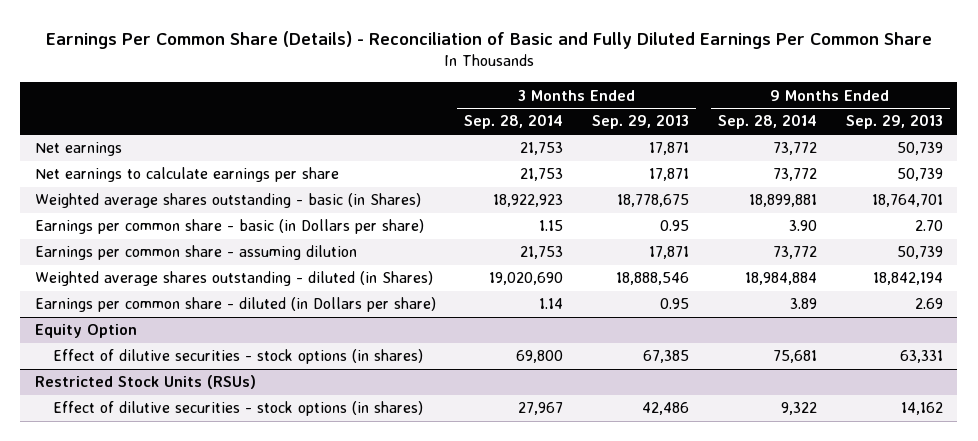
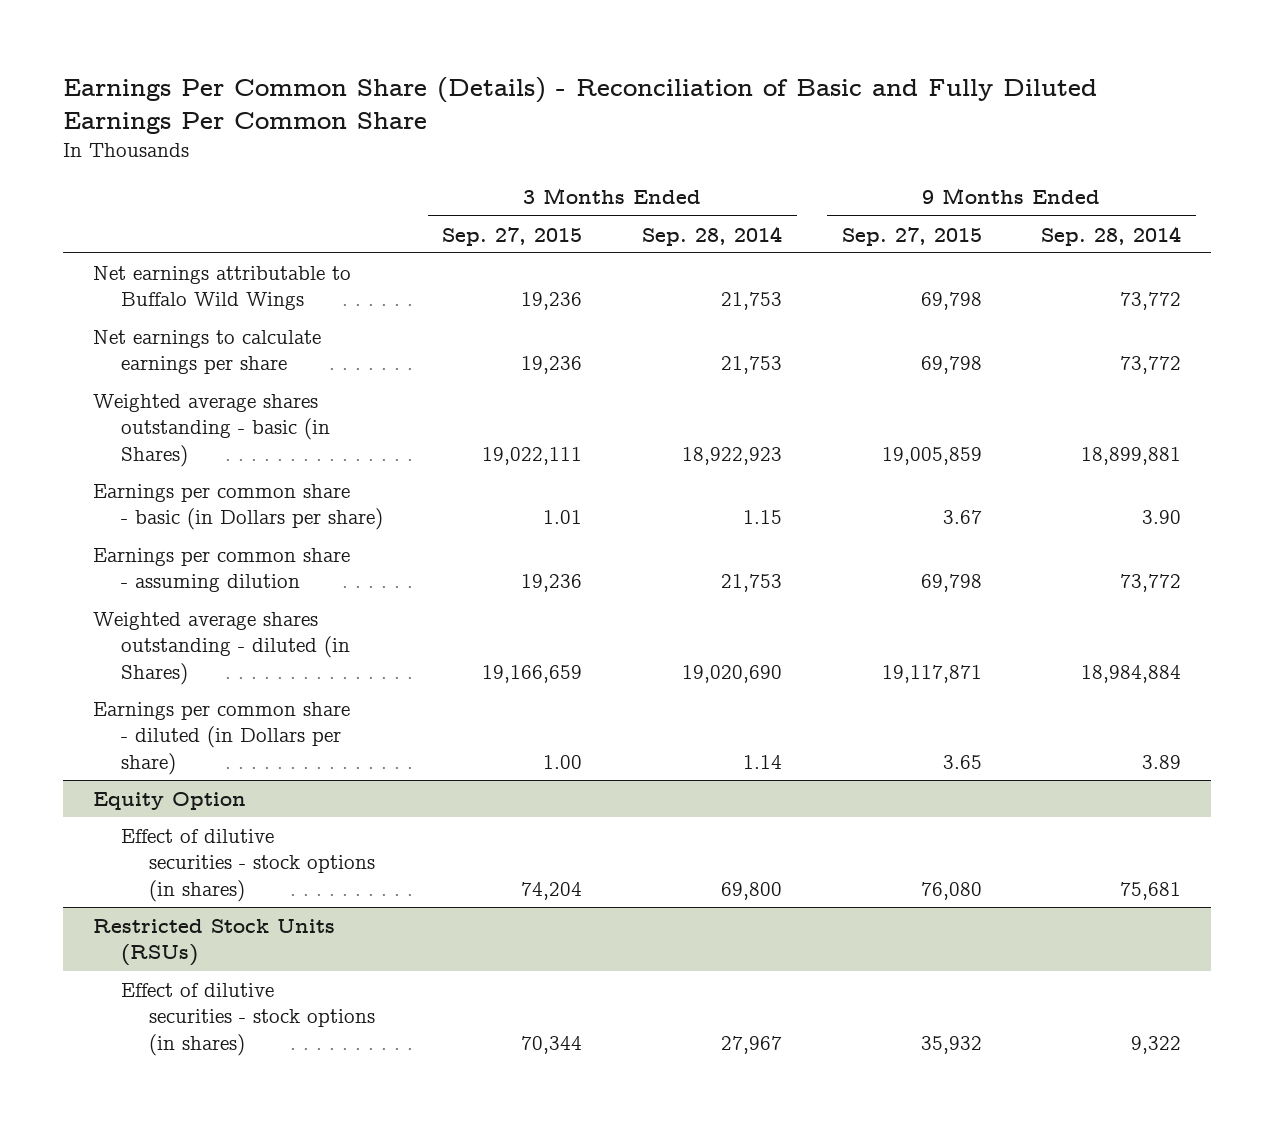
[592,114,690,130] Sep. 29, 2013 -> none
[845,114,943,130] Sep. 29, 2013 -> none
none -> [442,226,583,246] Sep. 27, 2015
none -> [841,226,982,246] Sep. 27, 2015
[34,142,122,157] Net earnings -> [92,265,351,311] Net earnings attributable to Buffalo Wild Wings

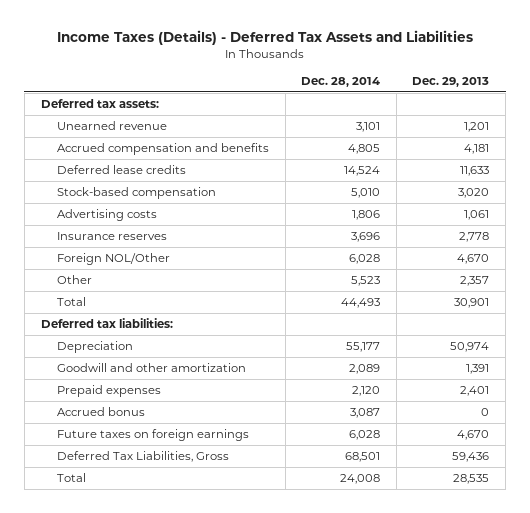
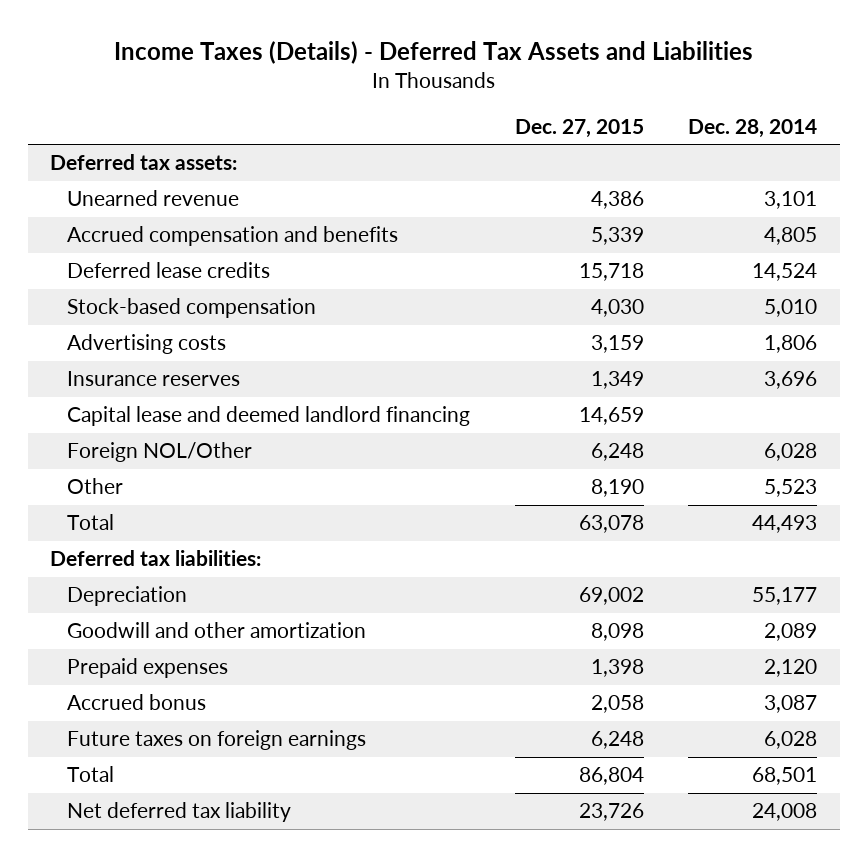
[412,76,490,87] Dec. 29, 2013 -> none
none -> [514,118,644,138] Dec. 27, 2015
none -> [67,406,471,427] Capital lease and deemed landlord financing
[56,451,229,463] Deferred Tax Liabilities, Gross -> [67,766,115,783] Total
[56,473,86,483] Total -> [67,802,292,823] Net deferred tax liability

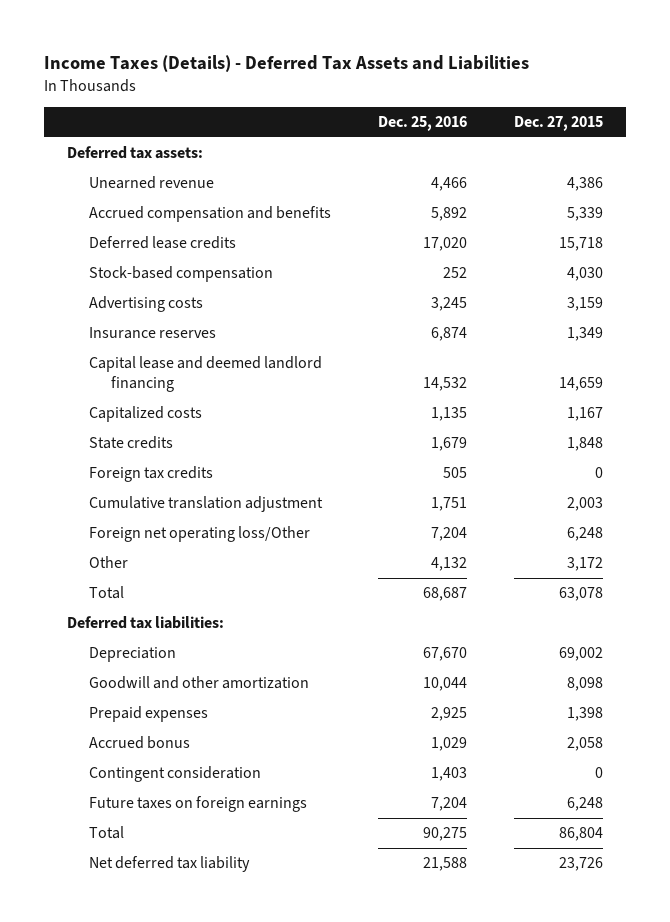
[688,118,818,138] Dec. 28, 2014 -> none
none -> [378,116,468,132] Dec. 25, 2016
none -> [89,406,203,423] Capitalized costs
none -> [89,436,174,450] State credits
none -> [89,466,214,483] Foreign tax credits
none -> [89,496,324,513] Cumulative translation adjustment
[67,442,253,463] Foreign NOL/Other -> [89,526,311,543] Foreign net operating loss/Other
[590,479,644,498] 8,190 -> [566,557,603,572] 3,172
none -> [89,766,262,783] Contingent consideration

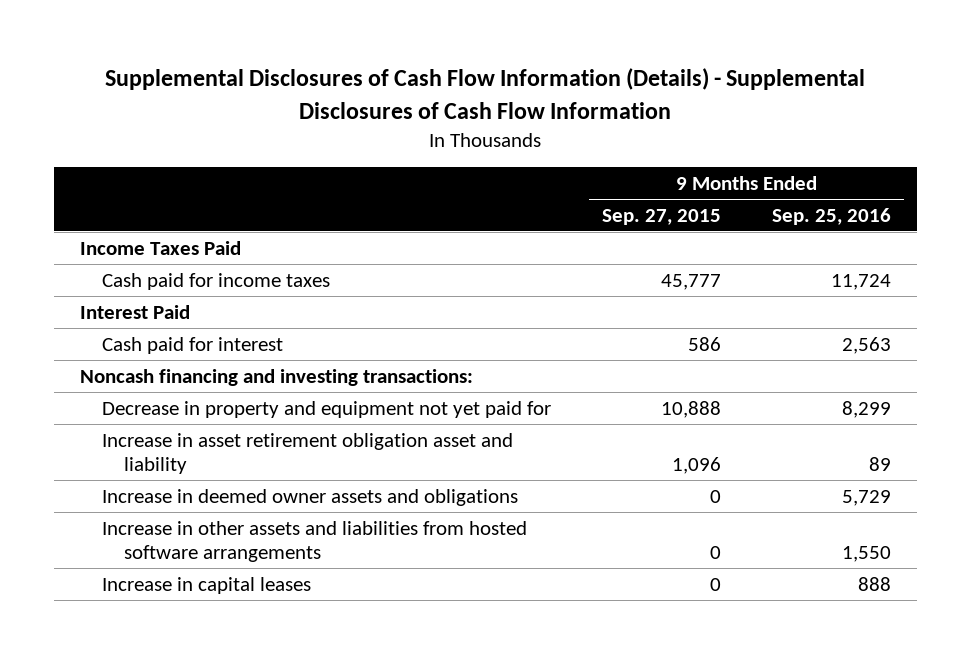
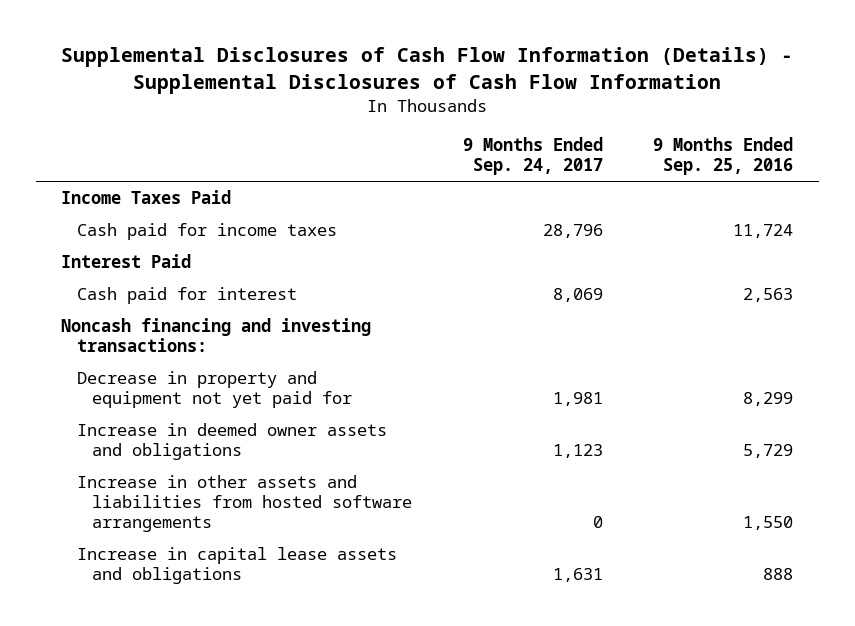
[601,208,721,225] Sep. 27, 2015 -> none
none -> [462,137,603,176] 9 Months Ended Sep. 24, 2017
[101,432,513,474] Increase in asset retirement obligation asset and liability -> none
[101,576,311,594] Increase in capital leases -> [76,547,397,585] Increase in capital lease assets and obligations

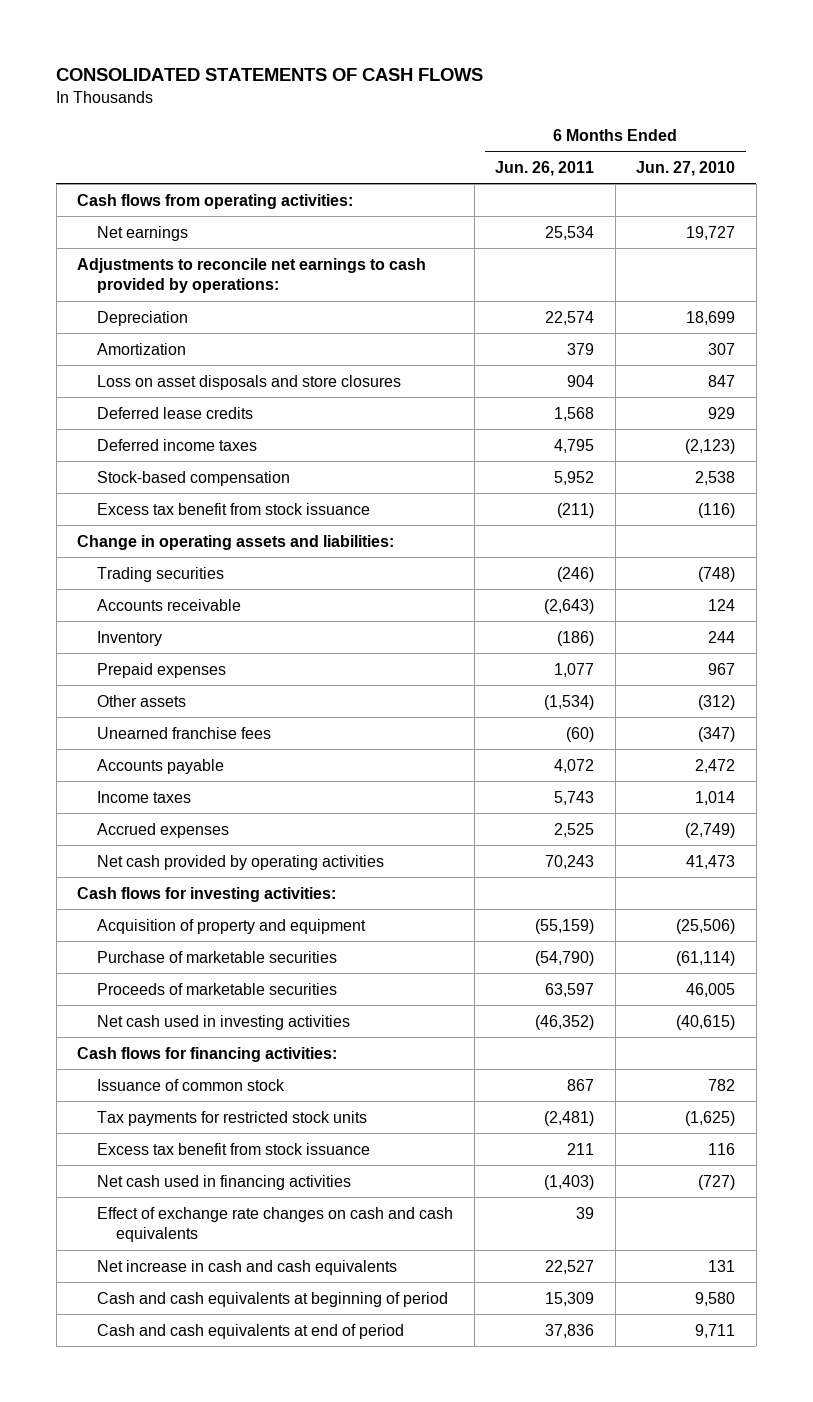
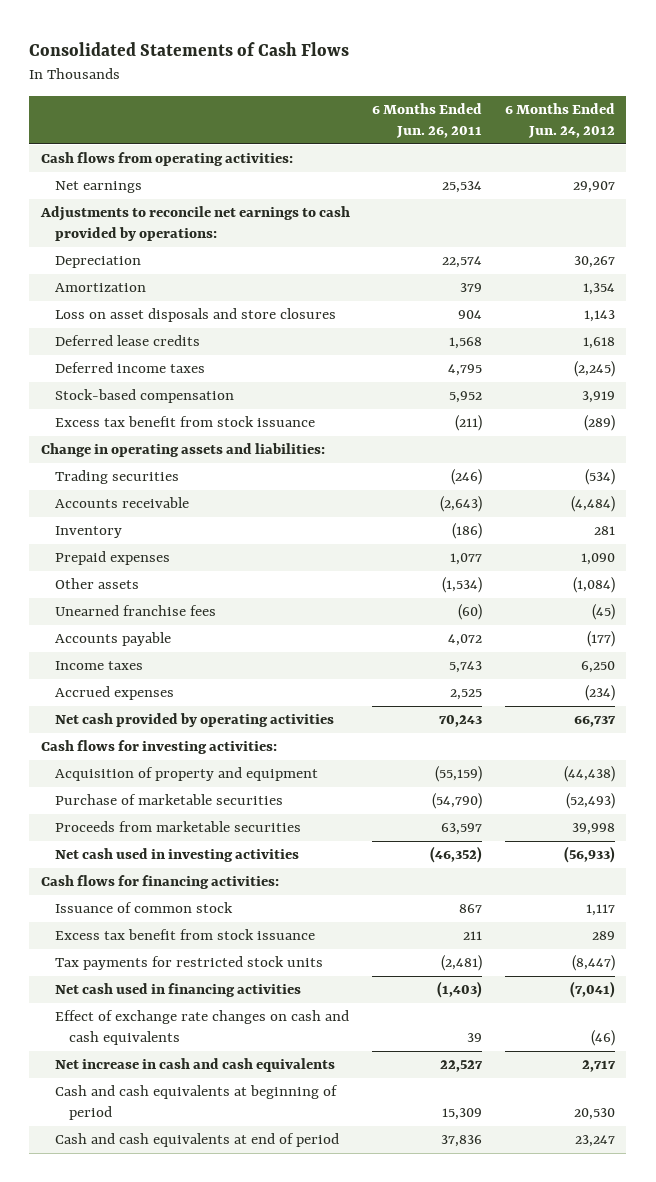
[56,68,484,82] CONSOLIDATED STATEMENTS OF CASH FLOWS -> [29,41,350,56] Consolidated Statements of Cash Flows
[636,160,736,176] Jun. 27, 2010 -> none
none -> [504,103,615,139] 6 Months Ended Jun. 24, 2012
[96,982,337,995] Proceeds of marketable securities -> [54,821,301,833] Proceeds from marketable securities
[96,1110,367,1126] Tax payments for restricted stock units -> [54,956,323,971] Tax payments for restricted stock units

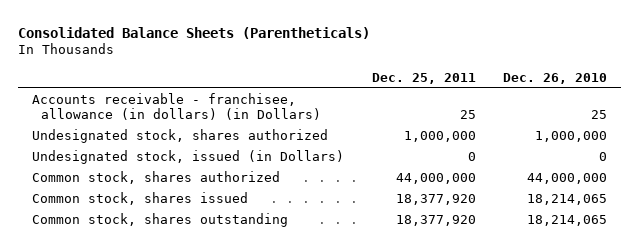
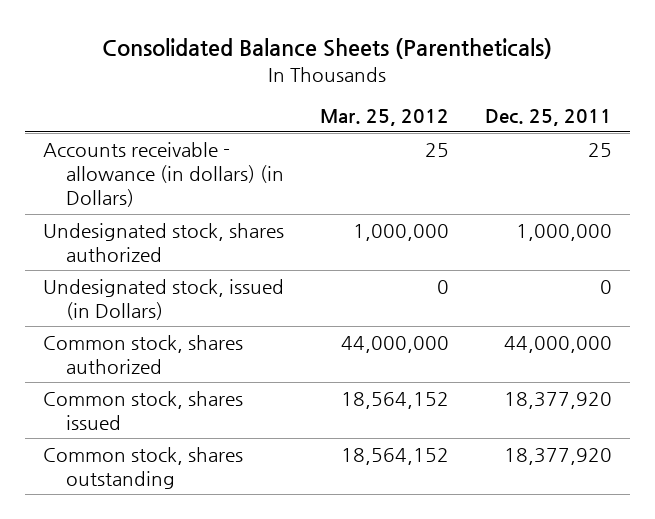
[503,72,608,84] Dec. 26, 2010 -> none
none -> [319,109,449,127] Mar. 25, 2012
[32,93,322,120] Accounts receivable - franchisee, allowance (in dollars) (in Dollars) -> [42,141,284,208] Accounts receivable - allowance (in dollars) (in Dollars)

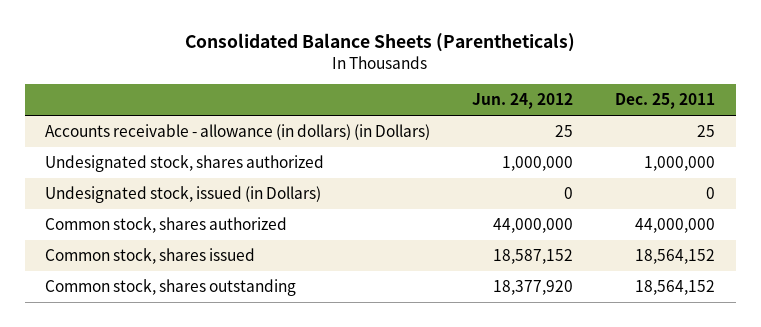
[319,109,449,127] Mar. 25, 2012 -> none
none -> [472,93,574,110] Jun. 24, 2012
[503,391,612,409] 18,377,920 -> [635,249,716,265] 18,564,152
[503,447,612,465] 18,377,920 -> [635,280,716,296] 18,564,152

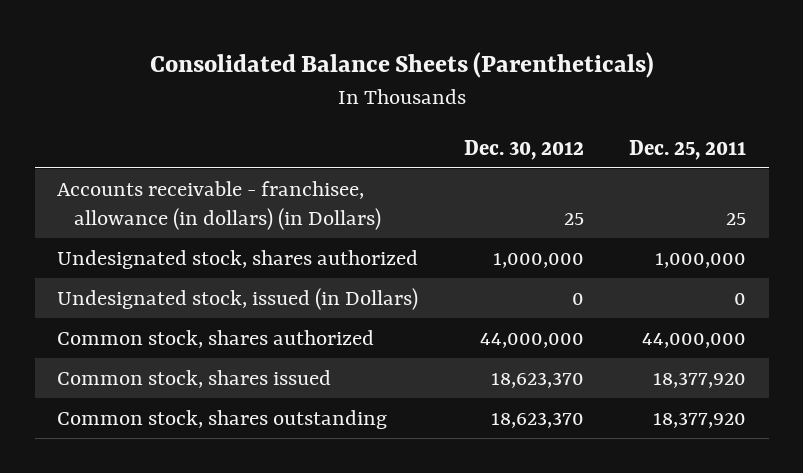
[472,93,574,110] Jun. 24, 2012 -> none
none -> [463,139,584,160] Dec. 30, 2012
[45,124,431,141] Accounts receivable - allowance (in dollars) (in Dollars) -> [57,180,382,230] Accounts receivable - franchisee, allowance (in dollars) (in Dollars)
[635,249,716,265] 18,564,152 -> [652,371,746,388] 18,377,920
[635,280,716,296] 18,564,152 -> [652,411,746,428] 18,377,920

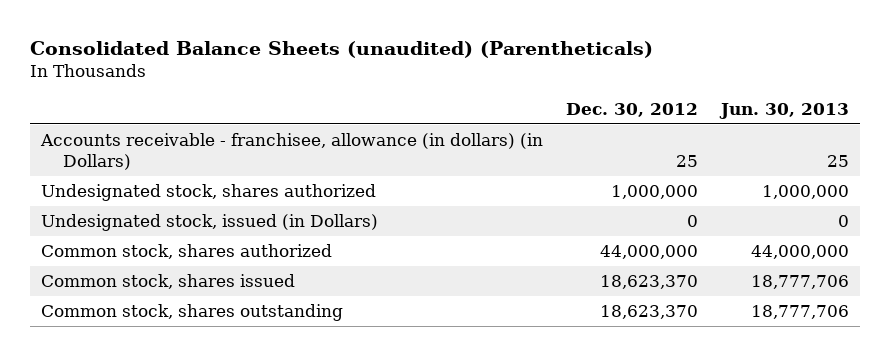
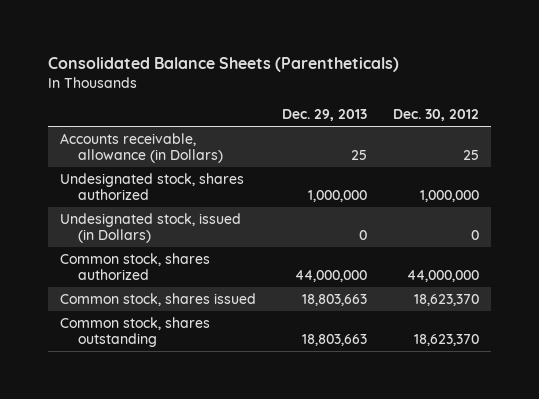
[29,41,653,59] Consolidated Balance Sheets (unaudited) (Parentheticals) -> [47,57,399,73] Consolidated Balance Sheets (Parentheticals)
[718,102,849,119] Jun. 30, 2013 -> none
none -> [281,109,367,122] Dec. 29, 2013
[39,132,543,171] Accounts receivable - franchisee, allowance (in dollars) (in Dollars) -> [60,132,223,164] Accounts receivable, allowance (in Dollars)

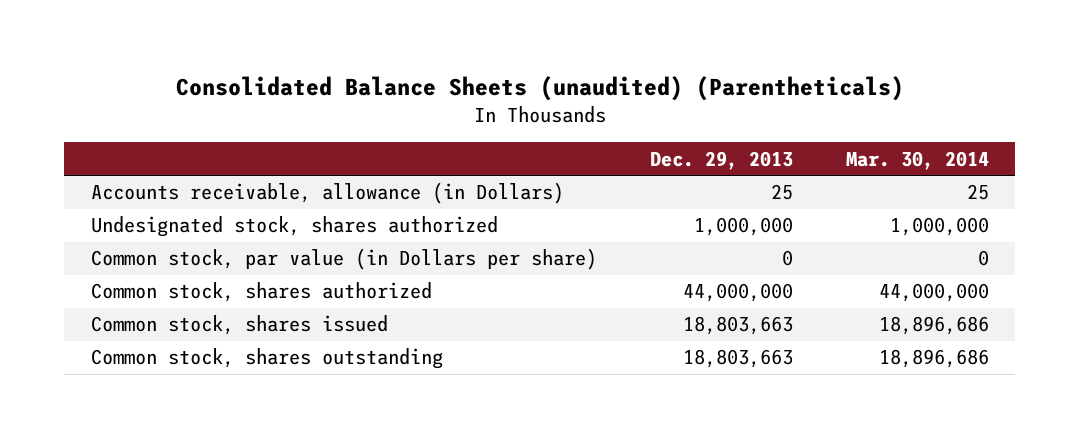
[47,57,399,73] Consolidated Balance Sheets (Parentheticals) -> [175,76,904,102] Consolidated Balance Sheets (unaudited) (Parentheticals)
[392,109,479,122] Dec. 30, 2012 -> none
none -> [845,150,989,170] Mar. 30, 2014
[60,212,242,244] Undesignated stock, issued (in Dollars) -> none
none -> [90,248,597,271] Common stock, par value (in Dollars per share)

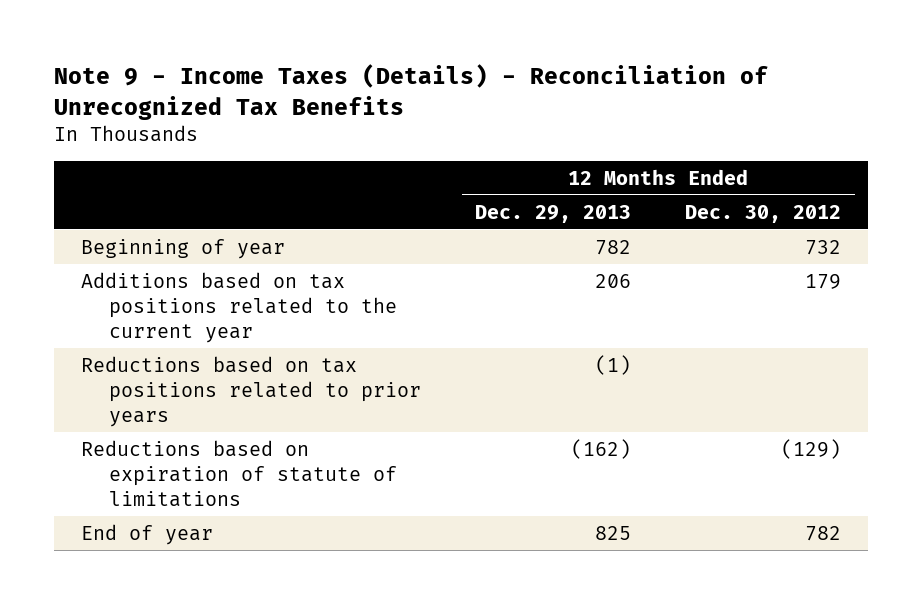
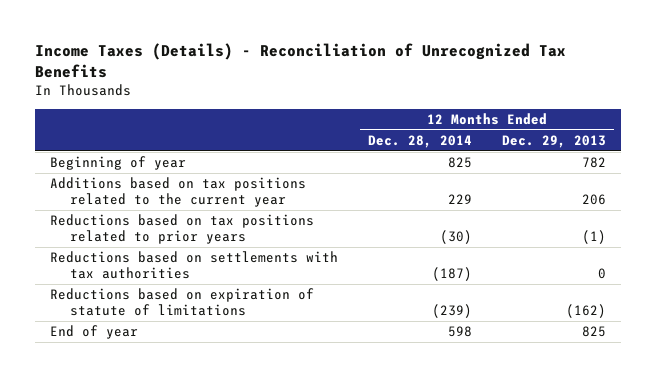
[53,64,768,120] Note 9 - Income Taxes (Details) - Reconciliation of Unrecognized Tax Benefits -> [34,42,566,78] Income Taxes (Details) - Reconciliation of Unrecognized Tax Benefits
[685,204,842,223] Dec. 30, 2012 -> none
none -> [367,134,472,148] Dec. 28, 2014
none -> [49,251,338,280] Reductions based on settlements with tax authorities

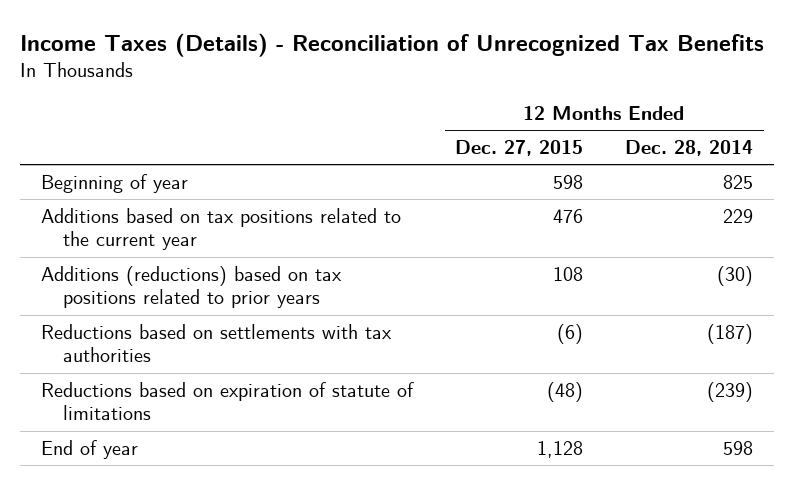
[502,134,607,148] Dec. 29, 2013 -> none
none -> [455,140,584,157] Dec. 27, 2015
[49,214,314,245] Reductions based on tax positions related to prior years -> [41,265,343,309] Additions (reductions) based on tax positions related to prior years

